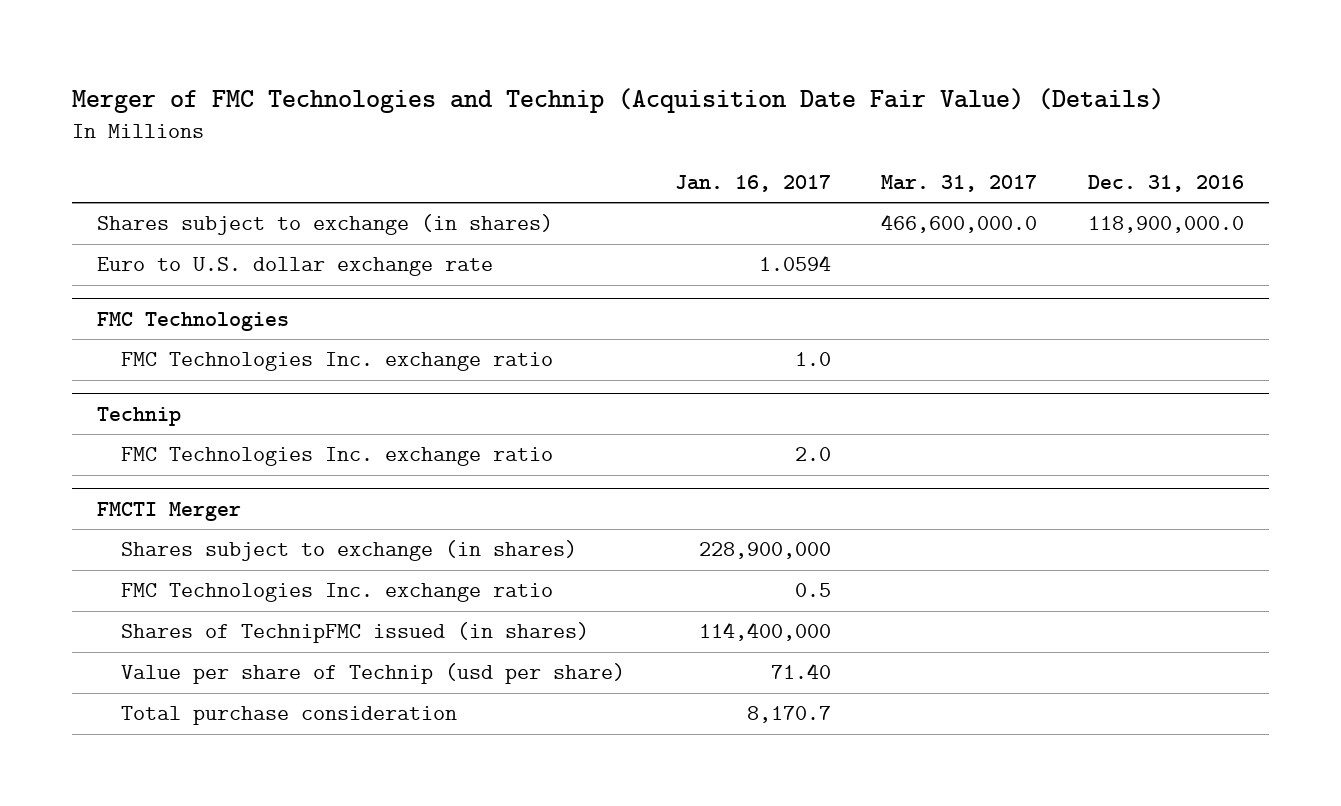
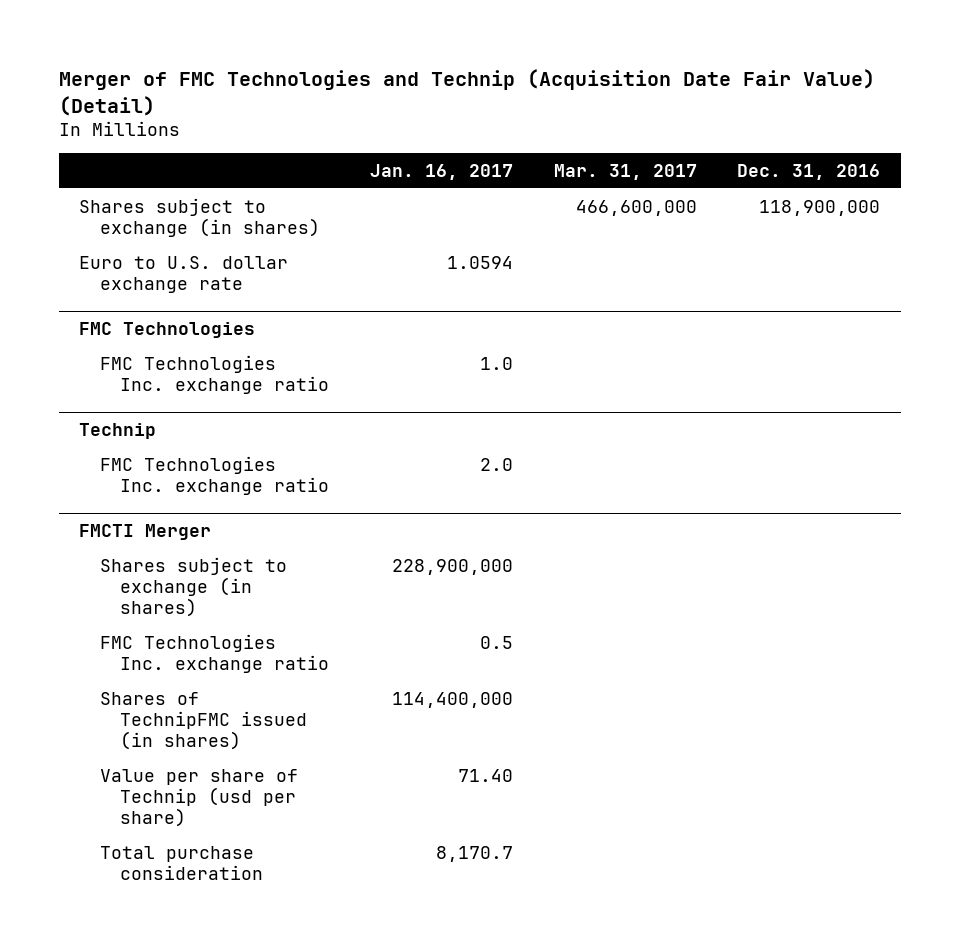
[71,88,1164,114] Merger of FMC Technologies and Technip (Acquisition Date Fair Value) (Details) -> [58,68,875,116] Merger of FMC Technologies and Technip (Acquisition Date Fair Value) (Detail)
[881,214,1038,234] 466,600,000.0 -> [575,199,697,216] 466,600,000
[1087,216,1244,234] 118,900,000.0 -> [759,199,881,216] 118,900,000

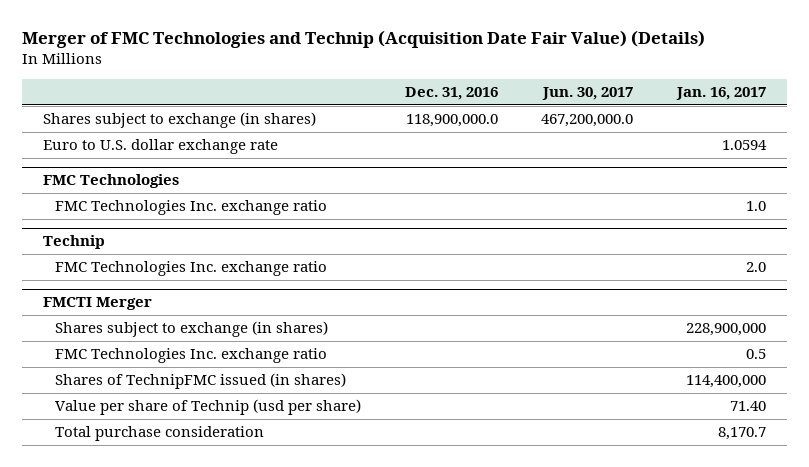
[58,68,875,116] Merger of FMC Technologies and Technip (Acquisition Date Fair Value) (Detail) -> [21,30,705,49] Merger of FMC Technologies and Technip (Acquisition Date Fair Value) (Details)
[553,163,697,180] Mar. 31, 2017 -> none
none -> [542,87,634,101] Jun. 30, 2017
[759,199,881,216] 118,900,000 -> [405,114,498,128] 118,900,000.0

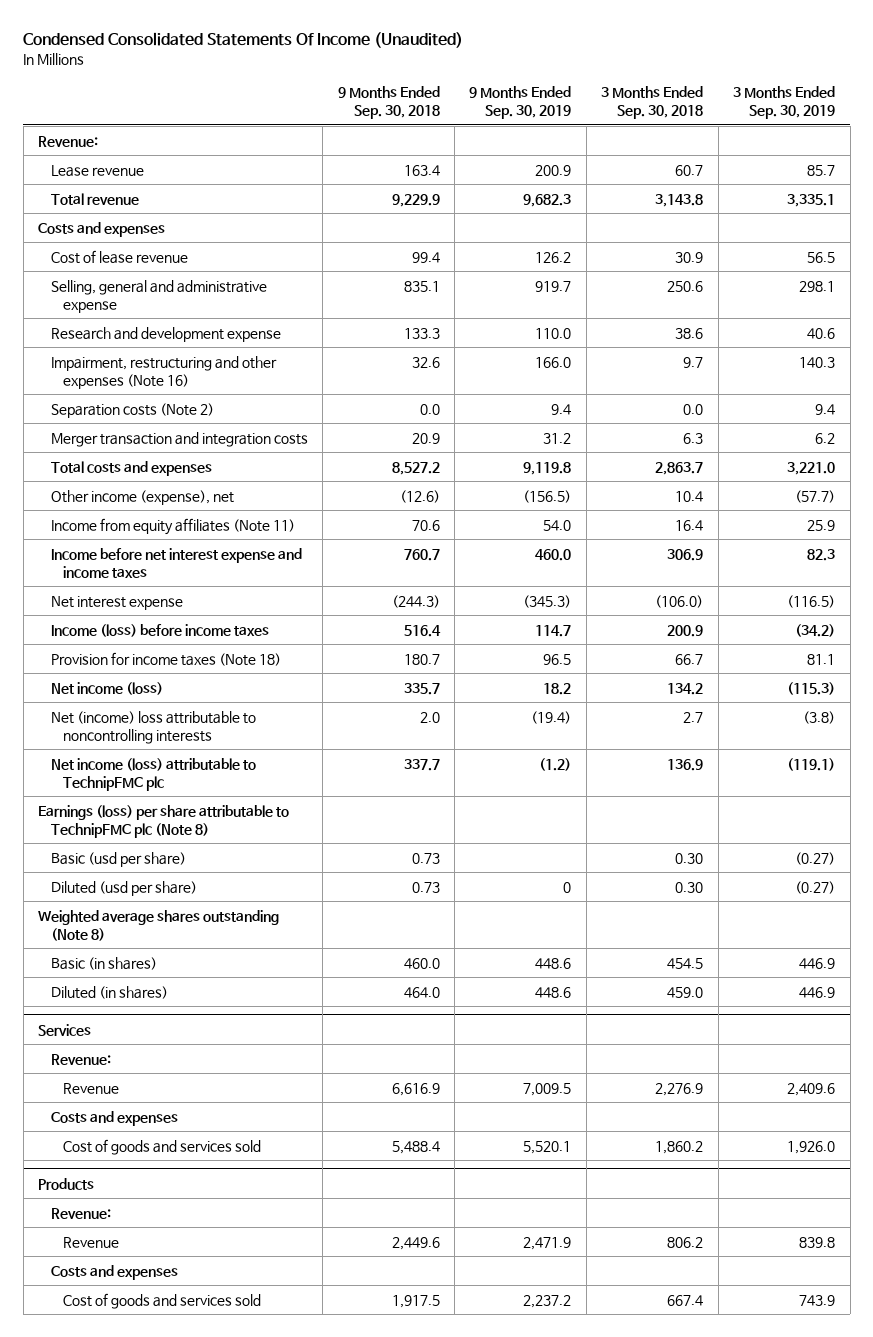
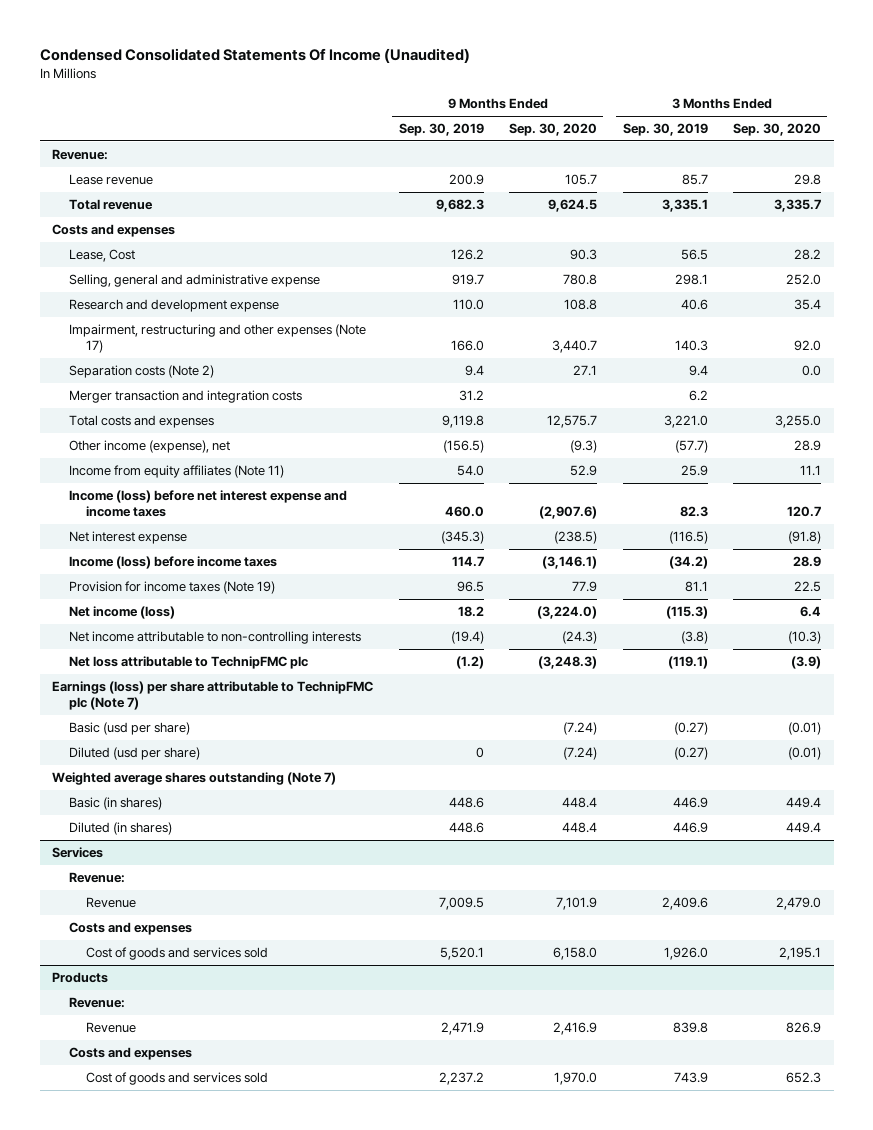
[337,86,440,120] 9 Months Ended Sep. 30, 2018 -> none
[601,86,704,120] 3 Months Ended Sep. 30, 2018 -> none
none -> [509,123,598,137] Sep. 30, 2020
none -> [732,123,821,137] Sep. 30, 2020
[50,249,188,264] Cost of lease revenue -> [69,249,136,263] Lease, Cost
[50,355,277,389] Impairment, restructuring and other expenses (Note 16) -> [69,324,367,354] Impairment, restructuring and other expenses (Note 17)
[50,547,302,578] Income before net interest expense and income taxes -> [69,490,348,518] Income (loss) before net interest expense and income taxes
[50,651,281,666] Provision for income taxes (Note 18) -> [69,581,276,595] Provision for income taxes (Note 19)
[50,710,256,744] Net (income) loss attributable to noncontrolling interests -> [69,631,362,645] Net income attributable to non-controlling interests
[50,757,256,791] Net income (loss) attributable to TechnipFMC plc -> [69,656,309,670] Net loss attributable to TechnipFMC plc
[38,804,290,838] Earnings (loss) per share attributable to TechnipFMC plc (Note 8) -> [52,681,374,711] Earnings (loss) per share attributable to TechnipFMC plc (Note 7)
[38,909,280,941] Weighted average shares outstanding (Note 8) -> [52,772,337,786] Weighted average shares outstanding (Note 7)

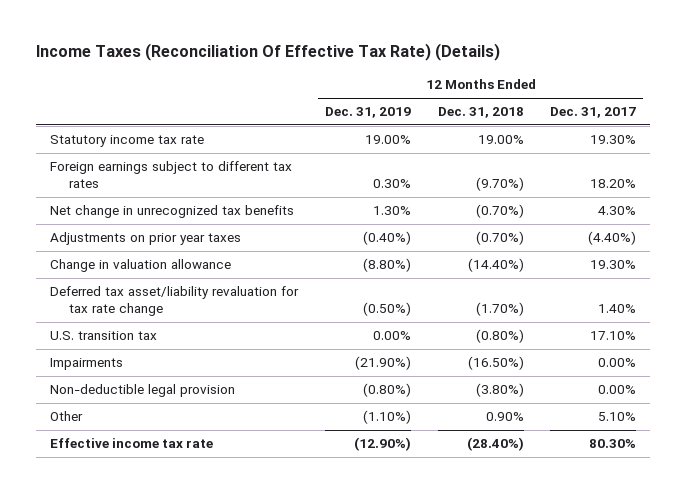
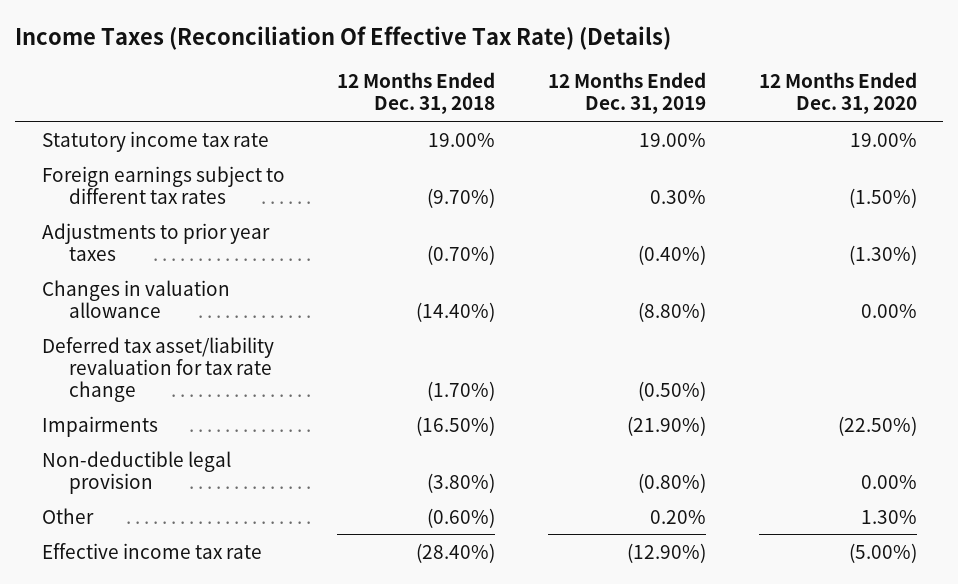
[550,107,637,119] Dec. 31, 2017 -> none
none -> [758,72,917,115] 12 Months Ended Dec. 31, 2020
[49,205,294,219] Net change in unrecognized tax benefits -> none
[49,232,241,246] Adjustments on prior year taxes -> [41,222,270,261] Adjustments to prior year taxes
[49,259,231,273] Change in valuation allowance -> [41,279,230,318] Changes in valuation allowance
[49,331,157,341] U.S. transition tax -> none
[362,410,411,425] (1.10%) -> [650,509,707,524] 0.20%
[485,412,524,422] 0.90% -> [427,507,496,528] (0.60%)

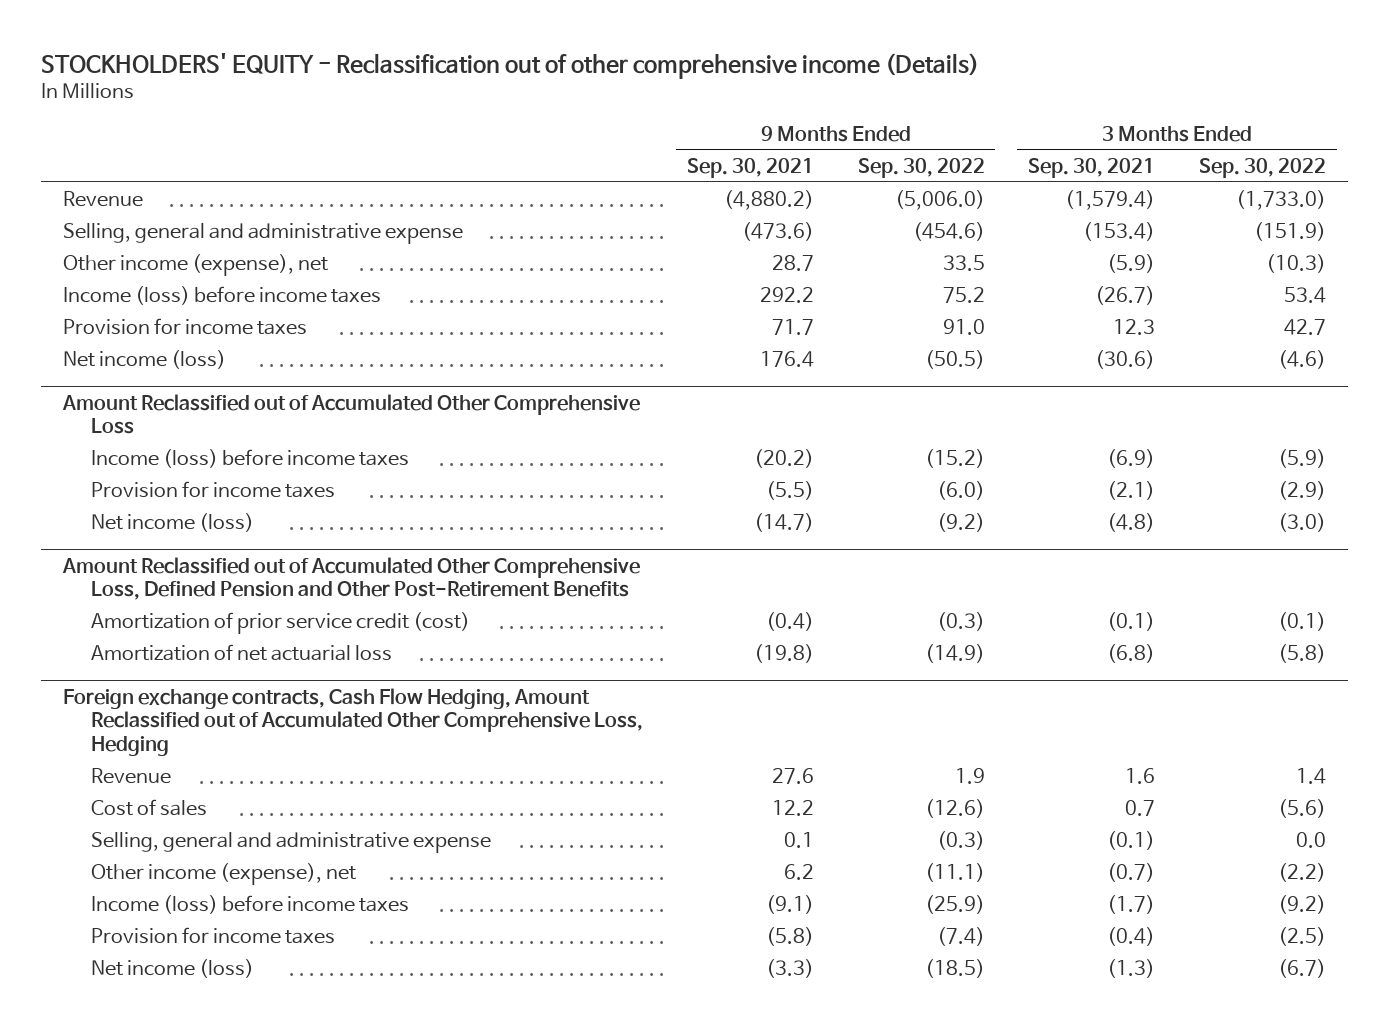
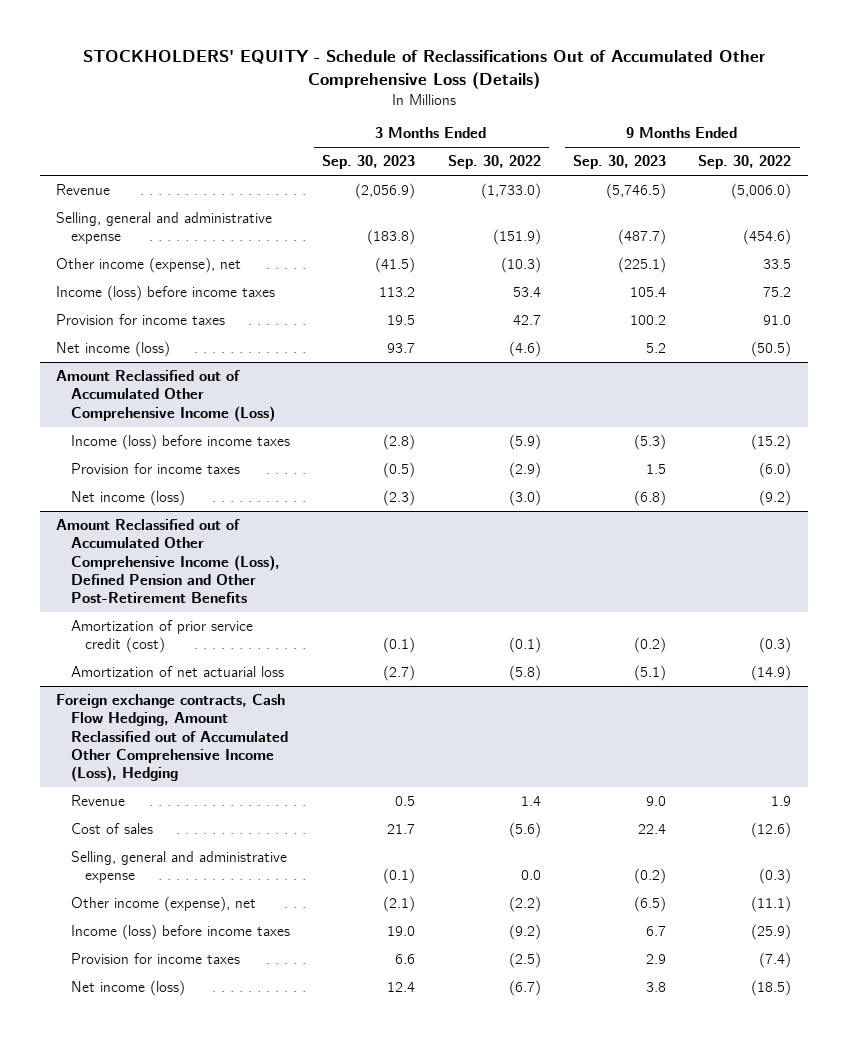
[41,52,980,79] STOCKHOLDERS' EQUITY - Reclassification out of other comprehensive income (Details) -> [82,50,766,90] STOCKHOLDERS' EQUITY - Schedule of Reclassifications Out of Accumulated Other Comprehensive Loss (Details)
[686,157,814,178] Sep. 30, 2021 -> none
[1028,157,1156,178] Sep. 30, 2021 -> none
none -> [322,155,416,170] Sep. 30, 2023
none -> [573,155,667,170] Sep. 30, 2023
[62,393,641,435] Amount Reclassified out of Accumulated Other Comprehensive Loss -> [55,370,275,422] Amount Reclassified out of Accumulated Other Comprehensive Income (Loss)
[62,556,641,601] Amount Reclassified out of Accumulated Other Comprehensive Loss, Defined Pension and Other Post-Retirement Benefits -> [55,519,280,604] Amount Reclassified out of Accumulated Other Comprehensive Income (Loss), Defined Pension and Other Post-Retirement Benefits
[63,687,644,756] Foreign exchange contracts, Cash Flow Hedging, Amount Reclassified out of Accumulated Other Comprehensive Loss, Hedging -> [55,694,288,783] Foreign exchange contracts, Cash Flow Hedging, Amount Reclassified out of Accumulated Other Comprehensive Income (Loss), Hedging

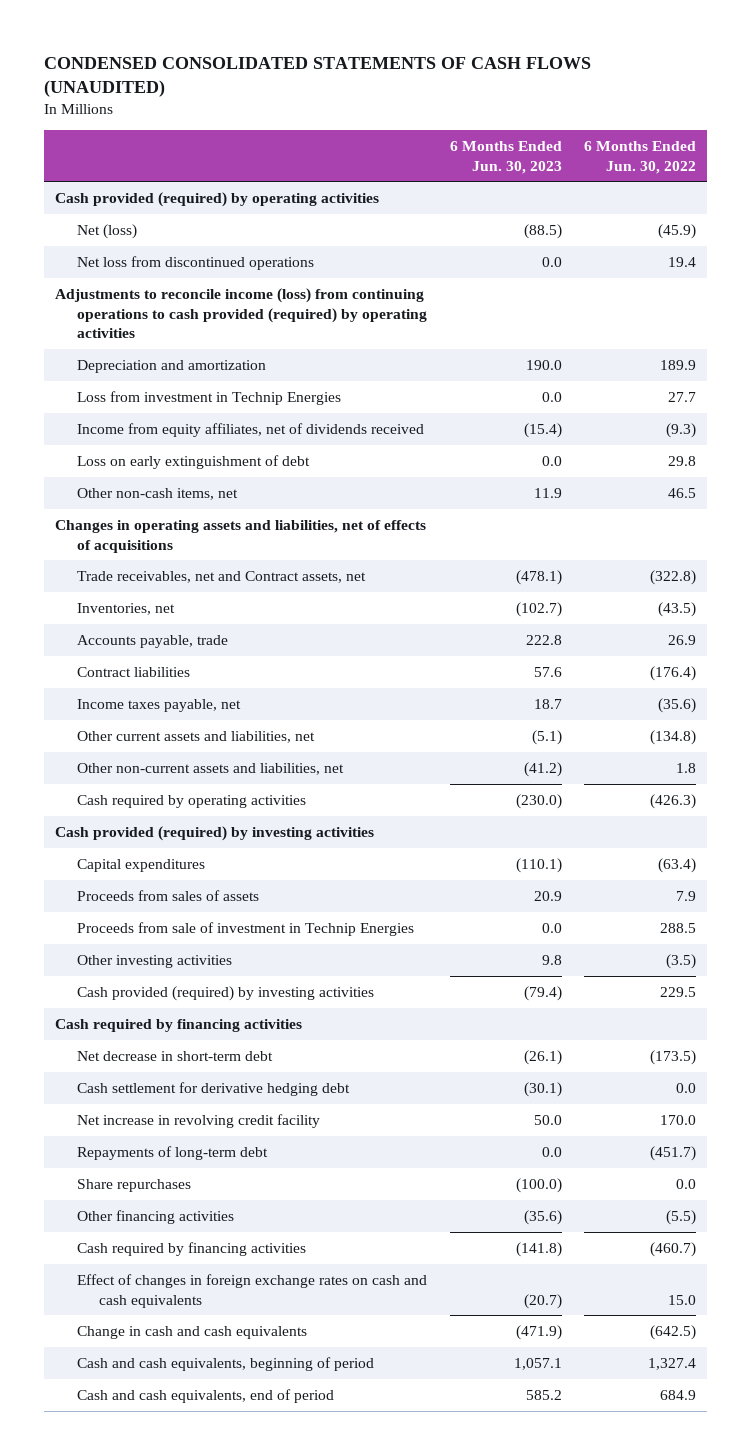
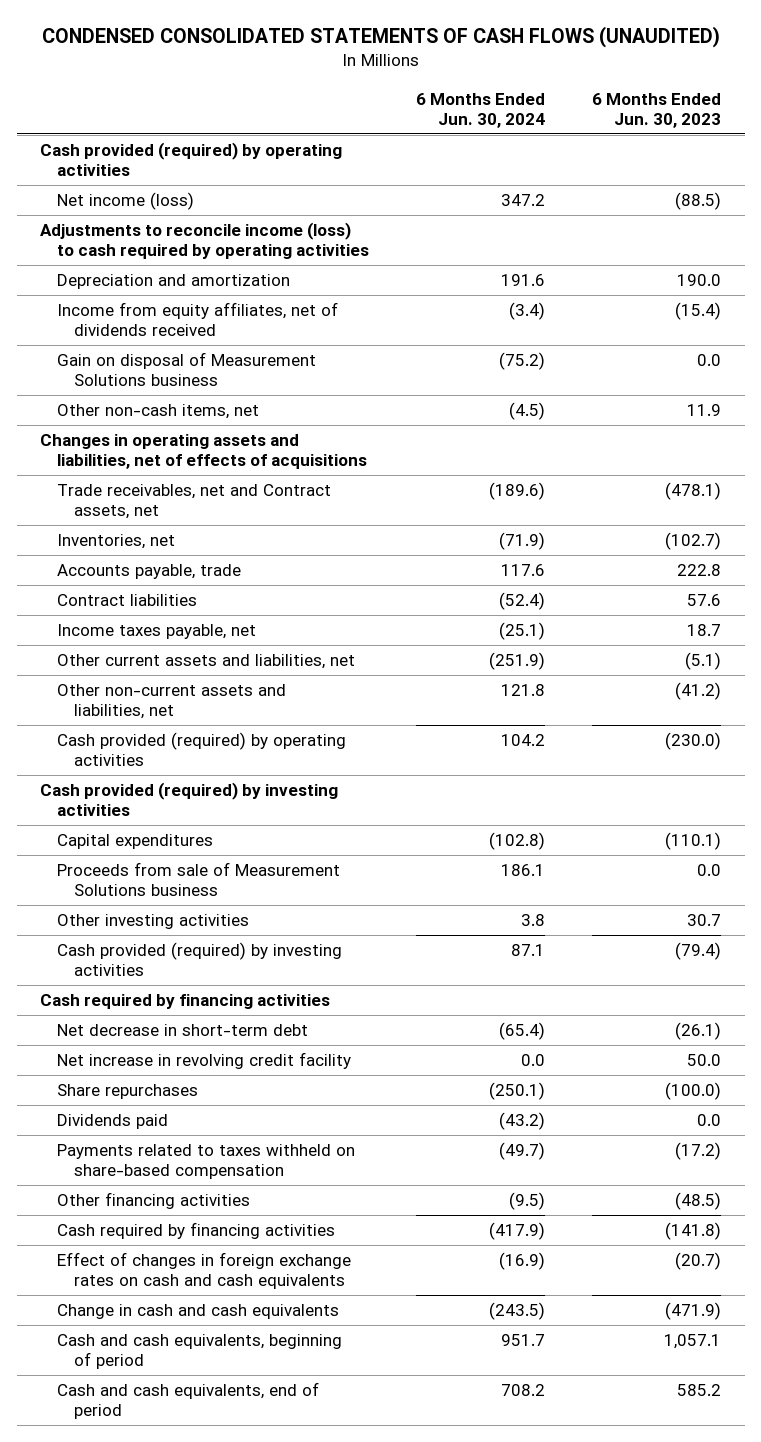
[583,140,696,174] 6 Months Ended Jun. 30, 2022 -> none
none -> [416,92,546,128] 6 Months Ended Jun. 30, 2024
[77,255,315,270] Net loss from discontinued operations -> none
[77,223,138,239] Net (loss) -> [56,192,194,211] Net income (loss)
[55,287,428,339] Adjustments to reconcile income (loss) from continuing operations to cash provided (required) by operating activities -> [40,222,369,260] Adjustments to reconcile income (loss) to cash required by operating activities
[77,390,342,405] Loss from investment in Technip Energies -> none
[77,454,311,469] Loss on early extinguishment of debt -> none
none -> [56,352,316,387] Gain on disposal of Measurement Solutions business
[77,794,307,808] Cash required by operating activities -> [56,732,346,767] Cash provided (required) by operating activities
[77,889,260,901] Proceeds from sales of assets -> none
[77,921,415,936] Proceeds from sale of investment in Technip Energies -> none
none -> [56,862,340,897] Proceeds from sale of Measurement Solutions business
[541,954,562,965] 9.8 -> [687,914,722,927] 30.7
[77,1081,351,1096] Cash settlement for derivative hedging debt -> none
[77,1145,269,1160] Repayments of long-term debt -> none
none -> [56,1114,168,1130] Dividends paid
none -> [56,1144,355,1180] Payments related to taxes withheld on share-based compensation
[523,1209,562,1225] (35.6) -> [675,1192,722,1211] (48.5)

